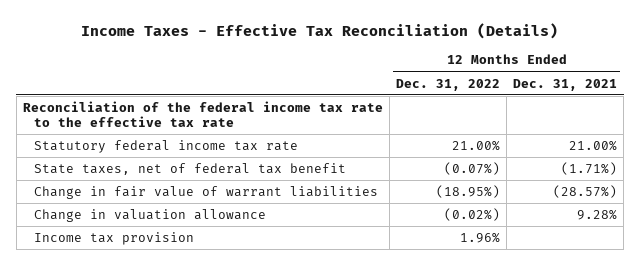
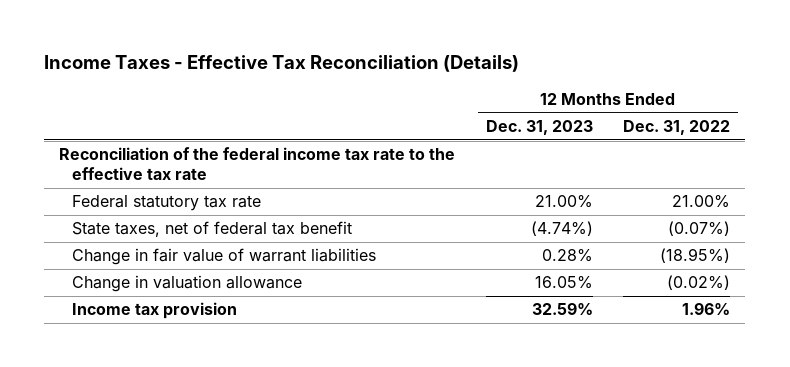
[513,78,618,91] Dec. 31, 2021 -> none
none -> [485,119,593,135] Dec. 31, 2023
[33,140,298,154] Statutory federal income tax rate -> [72,195,262,212] Federal statutory tax rate

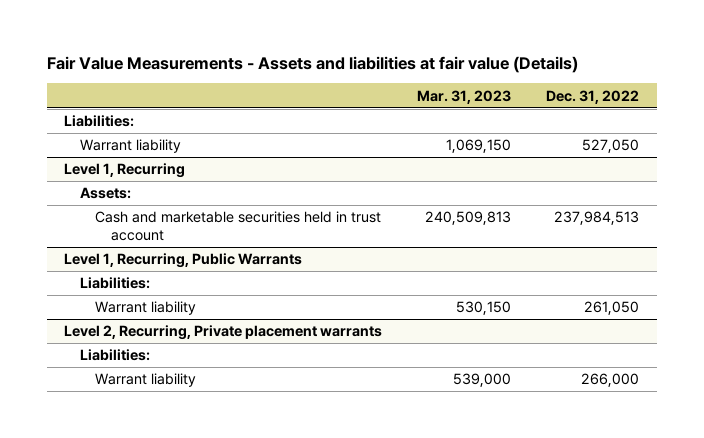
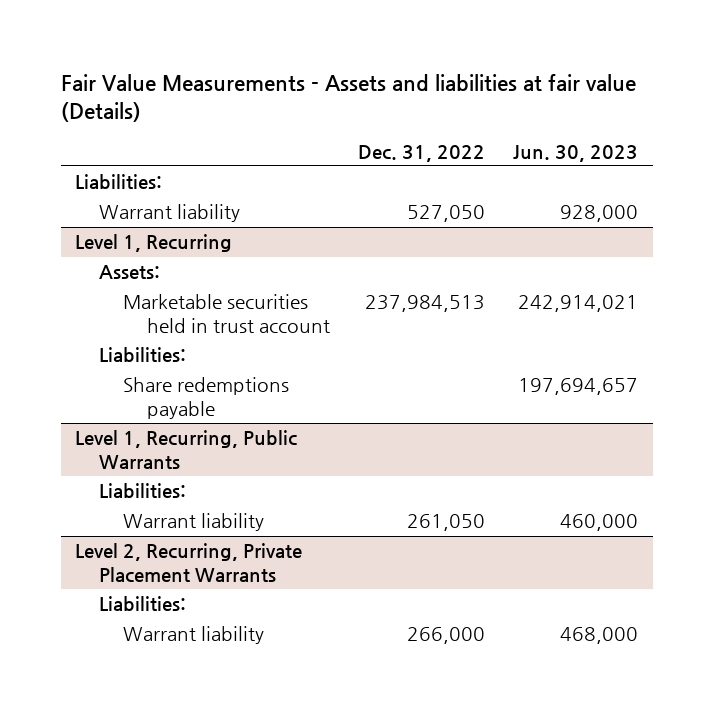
[417,89,512,104] Mar. 31, 2023 -> none
none -> [513,144,639,162] Jun. 30, 2023
[95,211,382,242] Cash and marketable securities held in trust account -> [122,294,330,333] Marketable securities held in trust account
none -> [98,347,186,363] Liabilities:
none -> [122,377,289,419] Share redemptions payable
[64,325,383,341] Level 2, Recurring, Private placement warrants -> [75,543,303,583] Level 2, Recurring, Private Placement Warrants

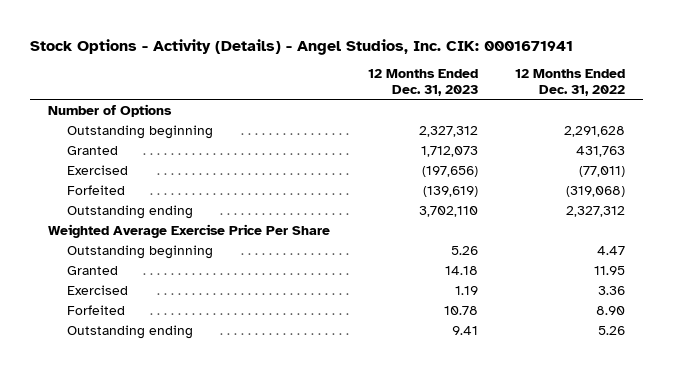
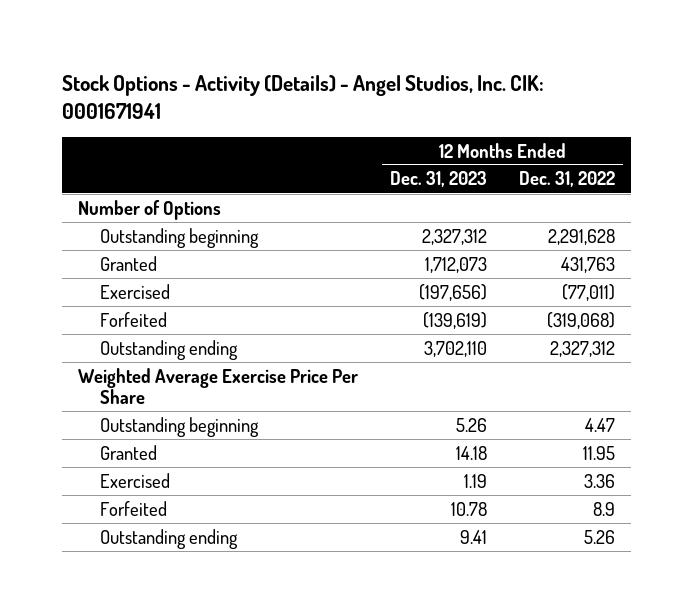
[595,305,625,315] 8.90 -> [593,501,616,516] 8.9

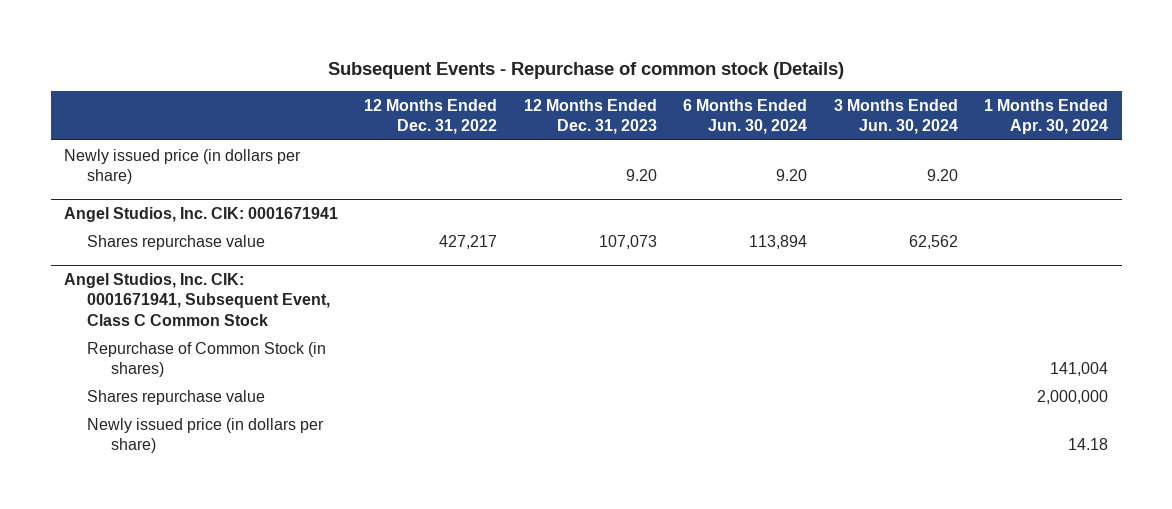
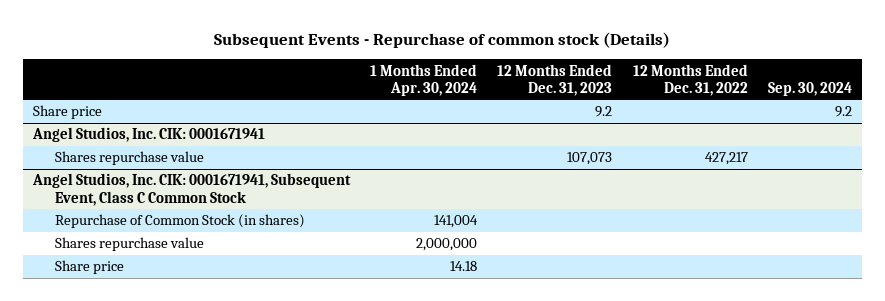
[683,98,808,135] 6 Months Ended Jun. 30, 2024 -> none
[833,98,958,135] 3 Months Ended Jun. 30, 2024 -> none
none -> [767,81,852,96] Sep. 30, 2024
[63,148,301,184] Newly issued price (in dollars per share) -> [32,105,102,120] Share price
[625,168,657,181] 9.20 -> [595,106,613,118] 9.2
[87,417,325,453] Newly issued price (in dollars per share) -> [55,260,125,275] Share price

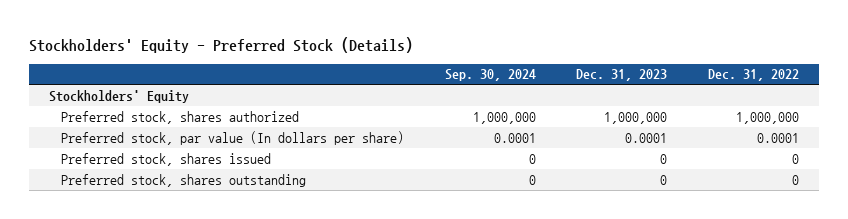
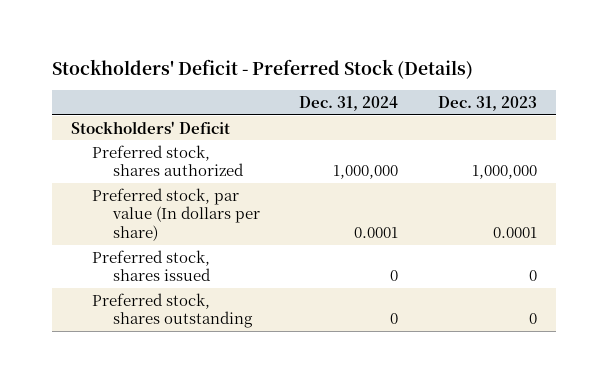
[28,36,413,53] Stockholders' Equity - Preferred Stock (Details) -> [51,59,473,80] Stockholders' Deficit - Preferred Stock (Details)
[444,69,536,82] Sep. 30, 2024 -> none
[707,69,799,82] Dec. 31, 2022 -> none
none -> [299,96,399,112] Dec. 31, 2024
[49,89,190,103] Stockholders' Equity -> [71,120,231,134] Stockholders' Deficit

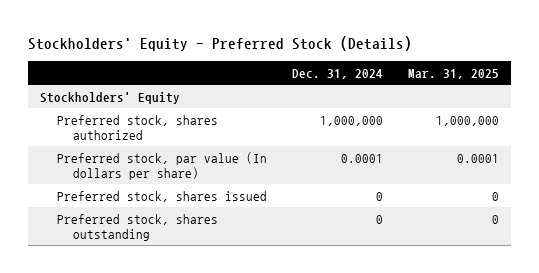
[51,59,473,80] Stockholders' Deficit - Preferred Stock (Details) -> [27,36,412,52] Stockholders' Equity - Preferred Stock (Details)
[437,96,537,112] Dec. 31, 2023 -> none
none -> [407,68,499,79] Mar. 31, 2025
[71,120,231,134] Stockholders' Deficit -> [40,91,181,104] Stockholders' Equity

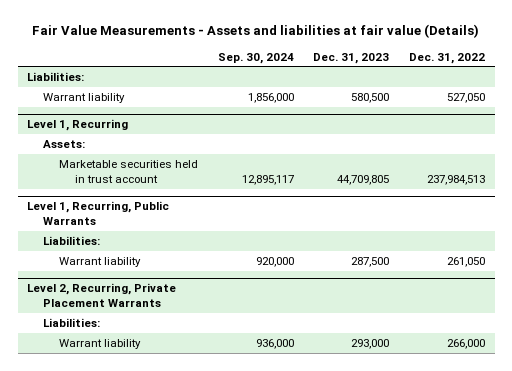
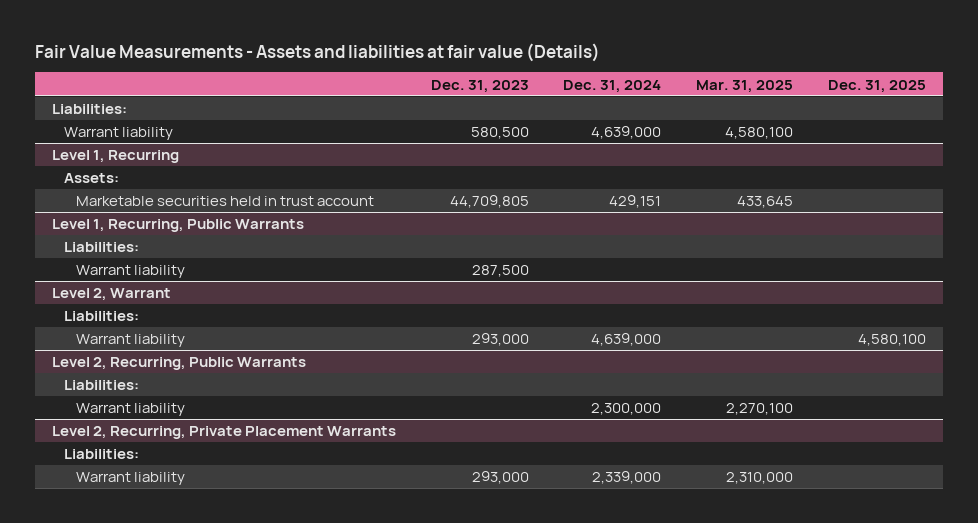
[217,52,294,64] Sep. 30, 2024 -> none
[408,52,485,64] Dec. 31, 2022 -> none
none -> [563,79,662,93] Dec. 31, 2024
none -> [695,79,793,93] Mar. 31, 2025
none -> [827,79,926,93] Dec. 31, 2025
none -> [51,288,171,302] Level 2, Warrant
none -> [64,311,140,322] Liabilities:
none -> [76,334,186,348] Warrant liability
none -> [51,357,306,371] Level 2, Recurring, Public Warrants
none -> [64,380,140,391] Liabilities:
none -> [76,403,186,417] Warrant liability

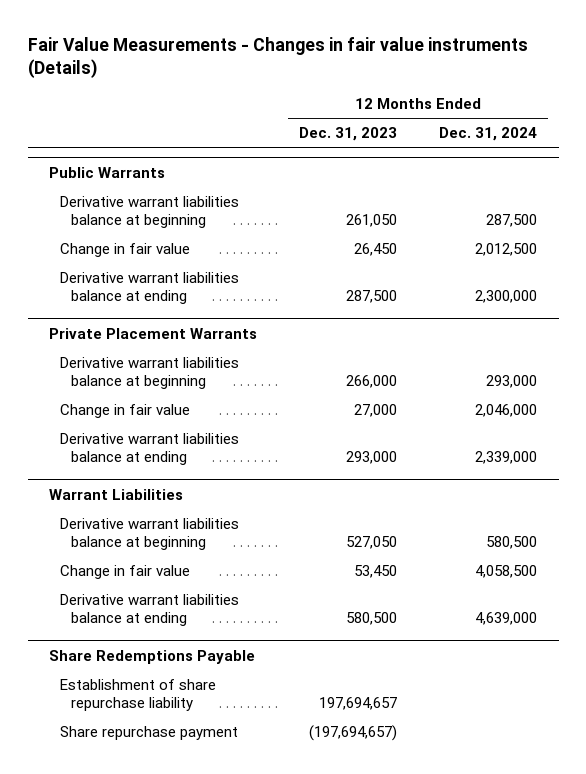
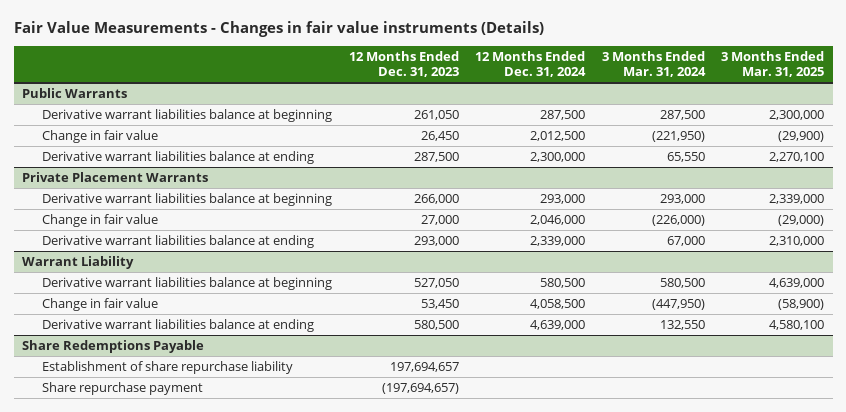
none -> [601,51,706,78] 3 Months Ended Mar. 31, 2024
none -> [721,51,825,78] 3 Months Ended Mar. 31, 2025
[48,488,183,500] Warrant Liabilities -> [21,256,134,270] Warrant Liability

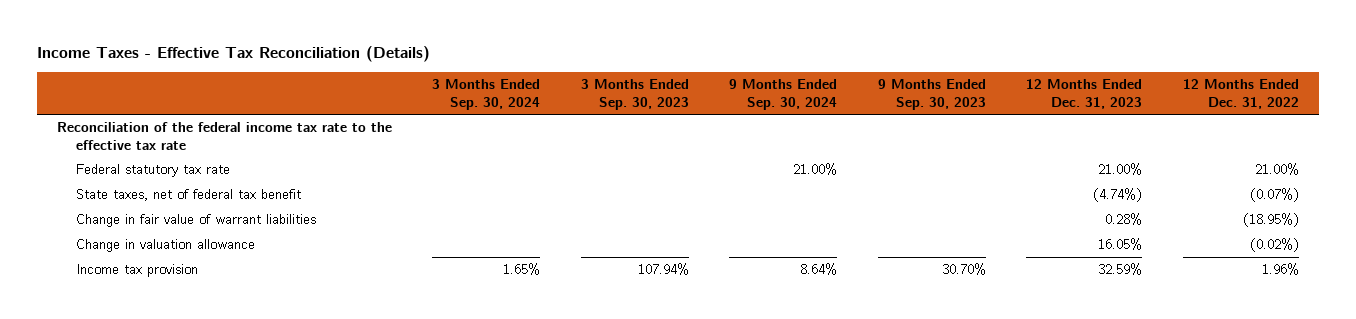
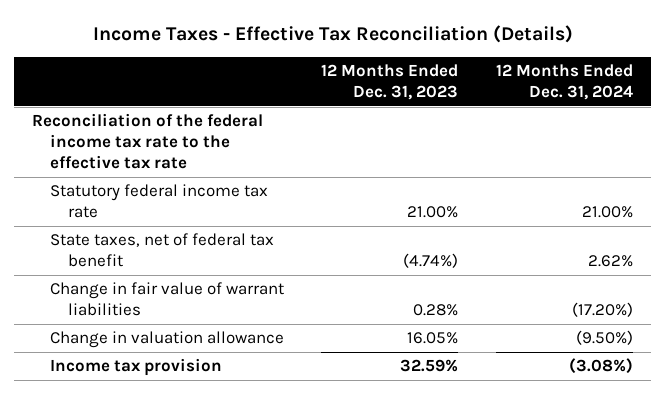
[432,79,541,110] 3 Months Ended Sep. 30, 2024 -> none
[580,79,689,110] 3 Months Ended Sep. 30, 2023 -> none
[729,79,838,110] 9 Months Ended Sep. 30, 2024 -> none
[877,79,986,110] 9 Months Ended Sep. 30, 2023 -> none
[1182,79,1299,109] 12 Months Ended Dec. 31, 2022 -> none
none -> [495,64,633,101] 12 Months Ended Dec. 31, 2024
[76,164,231,178] Federal statutory tax rate -> [49,184,268,219] Statutory federal income tax rate

